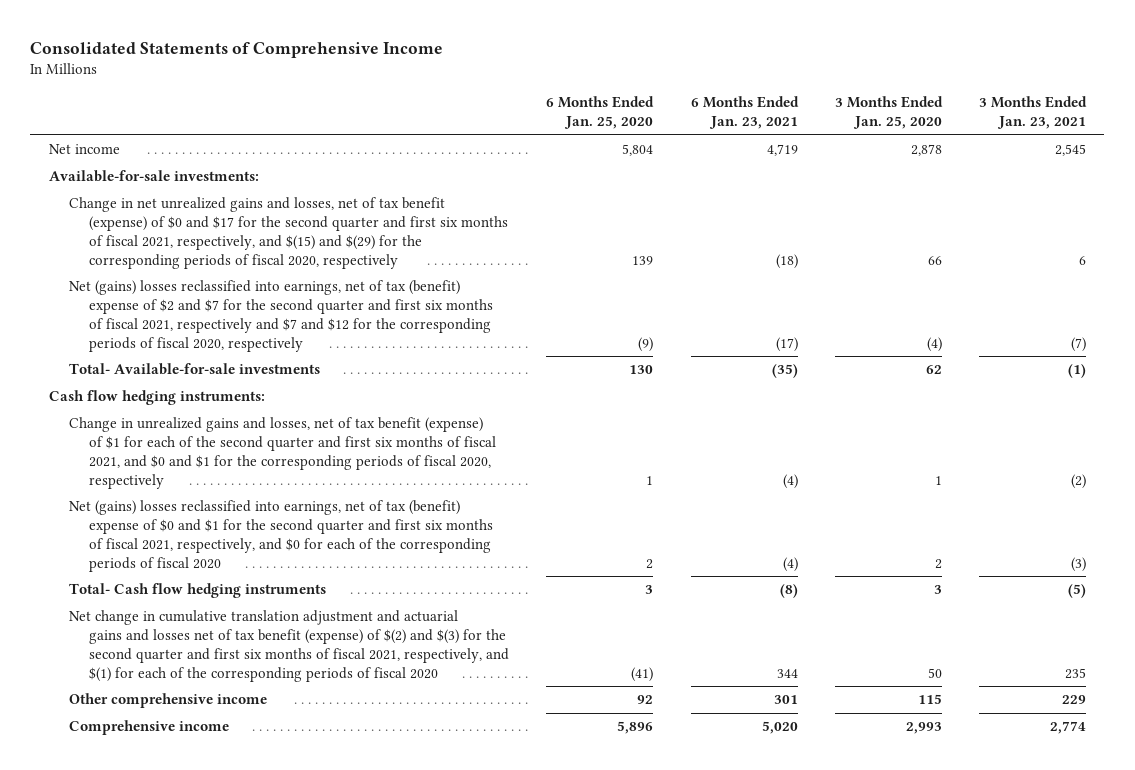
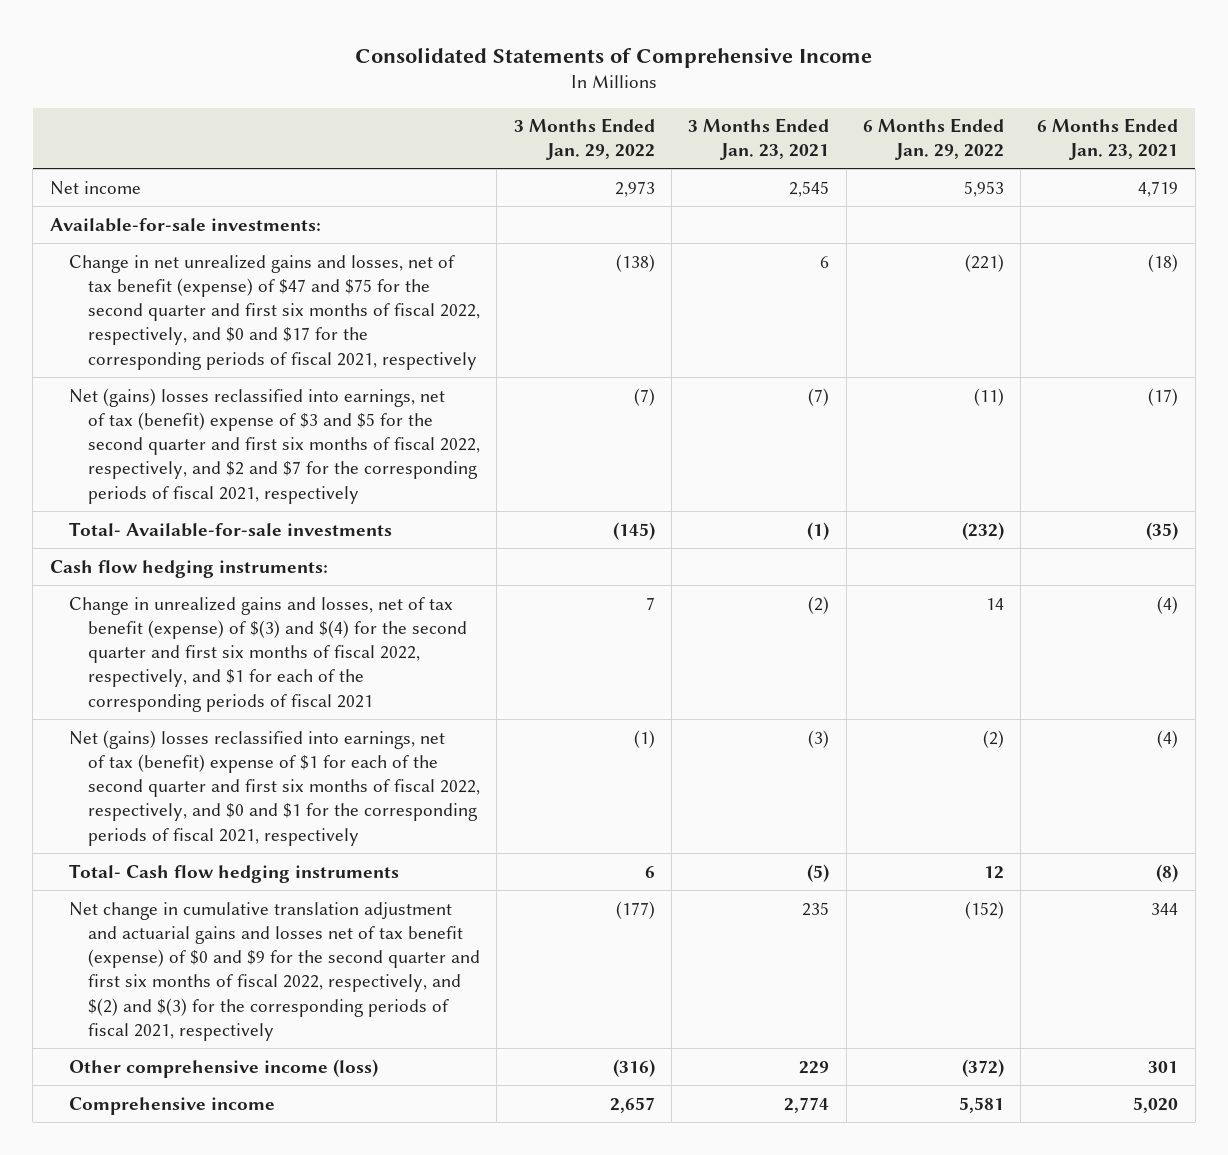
[546,96,655,130] 6 Months Ended Jan. 25, 2020 -> none
[834,96,943,130] 3 Months Ended Jan. 25, 2020 -> none
none -> [513,118,655,161] 3 Months Ended Jan. 29, 2022
none -> [862,118,1004,161] 6 Months Ended Jan. 29, 2022
[69,197,509,270] Change in net unrealized gains and losses, net of tax benefit (expense) of $0 and $17 for the second quarter and first six months of fiscal 2021, respectively, and $(15) and $(29) for the corresponding periods of fiscal 2020, respectively -> [68,254,481,370] Change in net unrealized gains and losses, net of tax benefit (expense) of $47 and $75 for the second quarter and first six months of fiscal 2022, respectively, and $0 and $17 for the corresponding periods of fiscal 2021, respectively
[69,280,494,353] Net (gains) losses reclassified into earnings, net of tax (benefit) expense of $2 and $7 for the second quarter and first six months of fiscal 2021, respectively and $7 and $12 for the corresponding periods of fiscal 2020, respectively -> [68,387,481,504] Net (gains) losses reclassified into earnings, net of tax (benefit) expense of $3 and $5 for the second quarter and first six months of fiscal 2022, respectively, and $2 and $7 for the corresponding periods of fiscal 2021, respectively
[69,417,497,490] Change in unrealized gains and losses, net of tax benefit (expense) of $1 for each of the second quarter and first six months of fiscal 2021, and $0 and $1 for the corresponding periods of fiscal 2020, respectively -> [68,596,468,712] Change in unrealized gains and losses, net of tax benefit (expense) of $(3) and $(4) for the second quarter and first six months of fiscal 2022, respectively, and $1 for each of the corresponding periods of fiscal 2021
[69,500,494,573] Net (gains) losses reclassified into earnings, net of tax (benefit) expense of $0 and $1 for the second quarter and first six months of fiscal 2021, respectively, and $0 for each of the corresponding periods of fiscal 2020 -> [68,729,481,846] Net (gains) losses reclassified into earnings, net of tax (benefit) expense of $1 for each of the second quarter and first six months of fiscal 2022, respectively, and $0 and $1 for the corresponding periods of fiscal 2021, respectively
[69,610,510,683] Net change in cumulative translation adjustment and actuarial gains and losses net of tax benefit (expense) of $(2) and $(3) for the second quarter and first six months of fiscal 2021, respectively, and $(1) for each of the corresponding periods of fiscal 2020 -> [68,901,481,1041] Net change in cumulative translation adjustment and actuarial gains and losses net of tax benefit (expense) of $0 and $9 for the second quarter and first six months of fiscal 2022, respectively, and $(2) and $(3) for the corresponding periods of fiscal 2021, respectively
[69,693,268,709] Other comprehensive income -> [68,1058,378,1078] Other comprehensive income (loss)

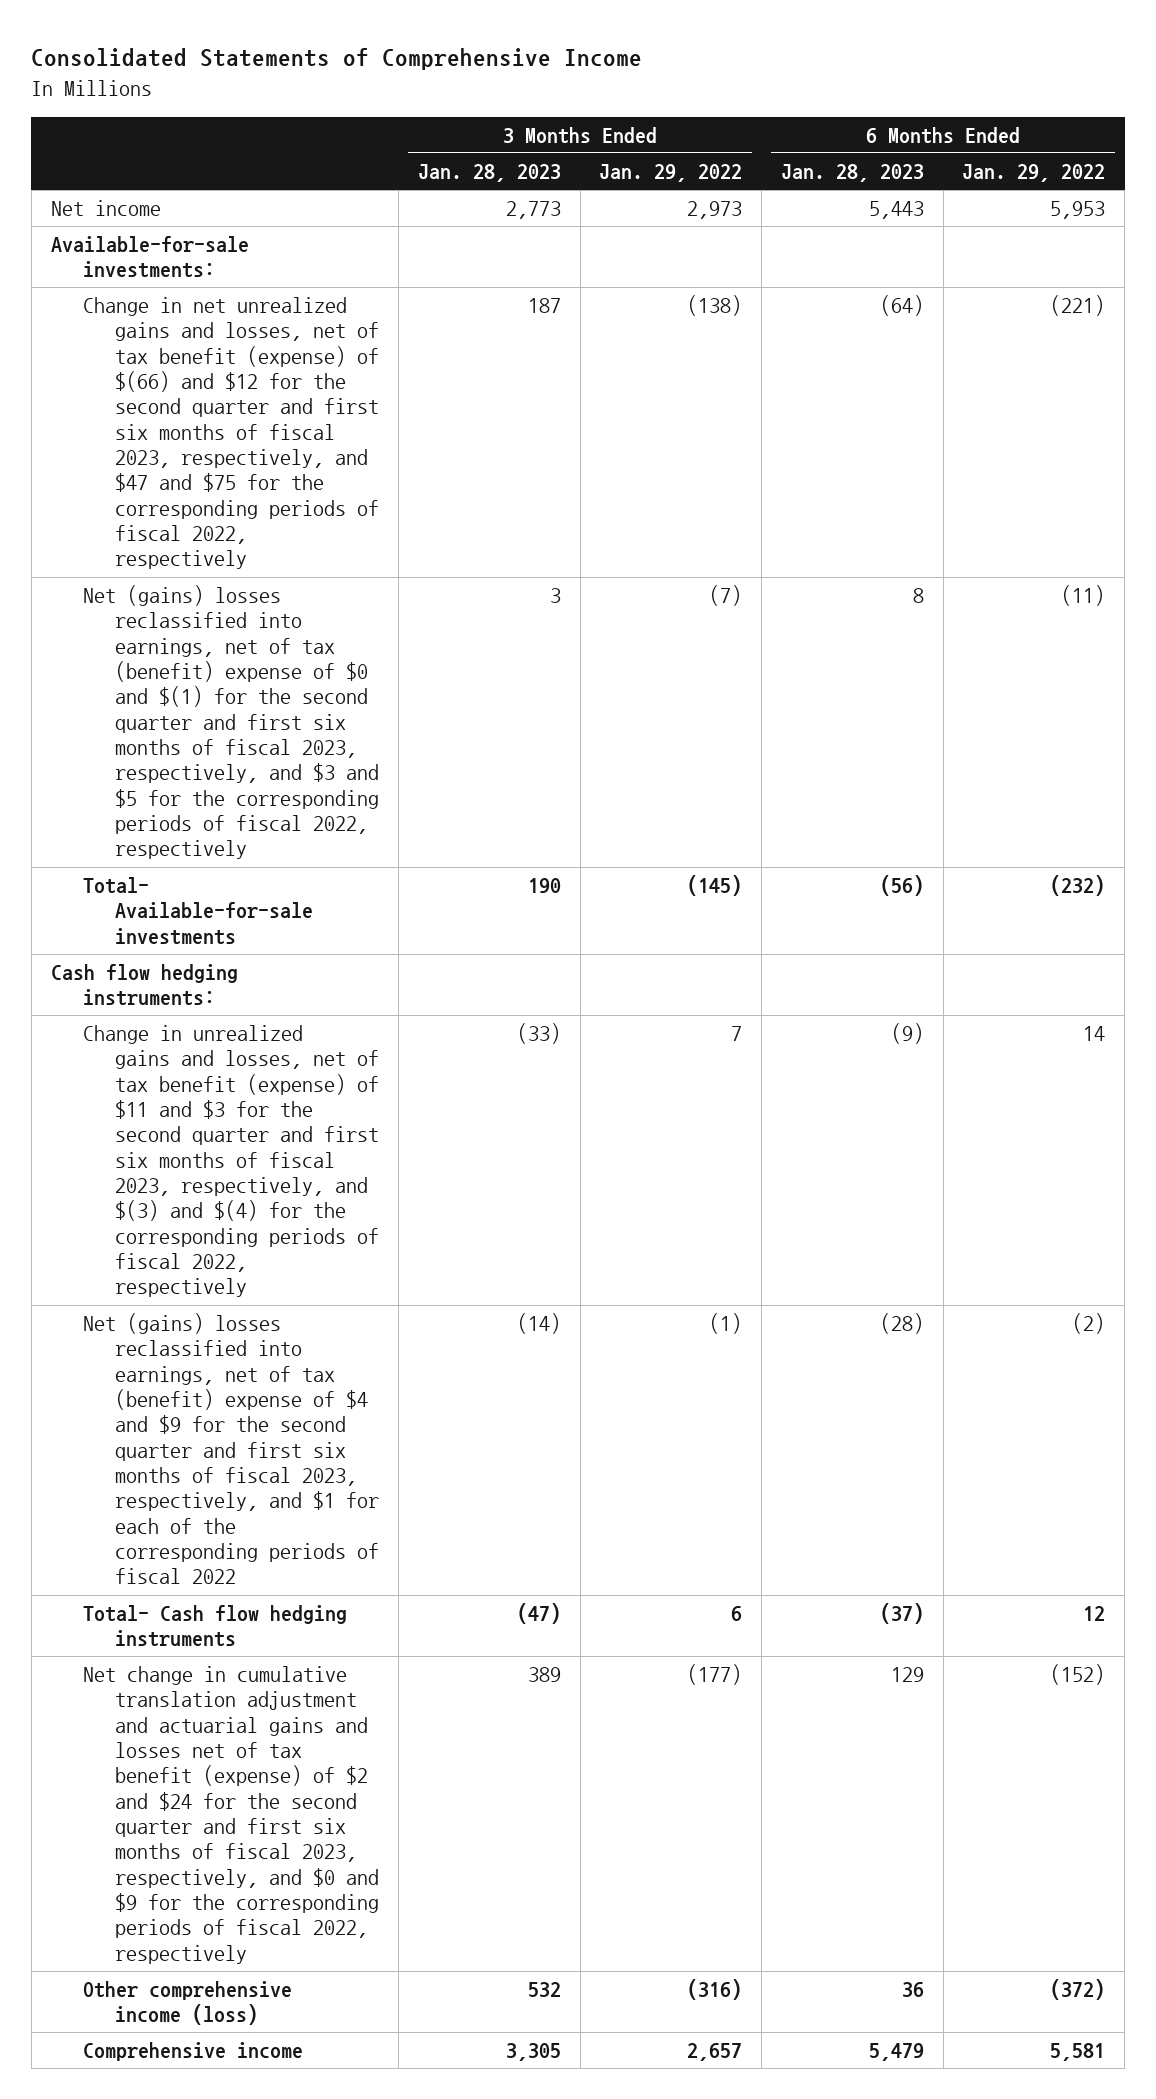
[688,118,830,161] 3 Months Ended Jan. 23, 2021 -> none
[1037,118,1179,161] 6 Months Ended Jan. 23, 2021 -> none
none -> [417,164,561,183] Jan. 28, 2023
none -> [780,164,924,183] Jan. 28, 2023
[68,254,481,370] Change in net unrealized gains and losses, net of tax benefit (expense) of $47 and $75 for the second quarter and first six months of fiscal 2022, respectively, and $0 and $17 for the corresponding periods of fiscal 2021, respectively -> [83,297,380,570] Change in net unrealized gains and losses, net of tax benefit (expense) of $(66) and $12 for the second quarter and first six months of fiscal 2023, respectively, and $47 and $75 for the corresponding periods of fiscal 2022, respectively
[68,387,481,504] Net (gains) losses reclassified into earnings, net of tax (benefit) expense of $3 and $5 for the second quarter and first six months of fiscal 2022, respectively, and $2 and $7 for the corresponding periods of fiscal 2021, respectively -> [83,585,380,860] Net (gains) losses reclassified into earnings, net of tax (benefit) expense of $0 and $(1) for the second quarter and first six months of fiscal 2023, respectively, and $3 and $5 for the corresponding periods of fiscal 2022, respectively
[68,596,468,712] Change in unrealized gains and losses, net of tax benefit (expense) of $(3) and $(4) for the second quarter and first six months of fiscal 2022, respectively, and $1 for each of the corresponding periods of fiscal 2021 -> [83,1025,380,1298] Change in unrealized gains and losses, net of tax benefit (expense) of $11 and $3 for the second quarter and first six months of fiscal 2023, respectively, and $(3) and $(4) for the corresponding periods of fiscal 2022, respectively
[68,729,481,846] Net (gains) losses reclassified into earnings, net of tax (benefit) expense of $1 for each of the second quarter and first six months of fiscal 2022, respectively, and $0 and $1 for the corresponding periods of fiscal 2021, respectively -> [83,1313,380,1585] Net (gains) losses reclassified into earnings, net of tax (benefit) expense of $4 and $9 for the second quarter and first six months of fiscal 2023, respectively, and $1 for each of the corresponding periods of fiscal 2022
[68,901,481,1041] Net change in cumulative translation adjustment and actuarial gains and losses net of tax benefit (expense) of $0 and $9 for the second quarter and first six months of fiscal 2022, respectively, and $(2) and $(3) for the corresponding periods of fiscal 2021, respectively -> [83,1666,380,1964] Net change in cumulative translation adjustment and actuarial gains and losses net of tax benefit (expense) of $2 and $24 for the second quarter and first six months of fiscal 2023, respectively, and $0 and $9 for the corresponding periods of fiscal 2022, respectively

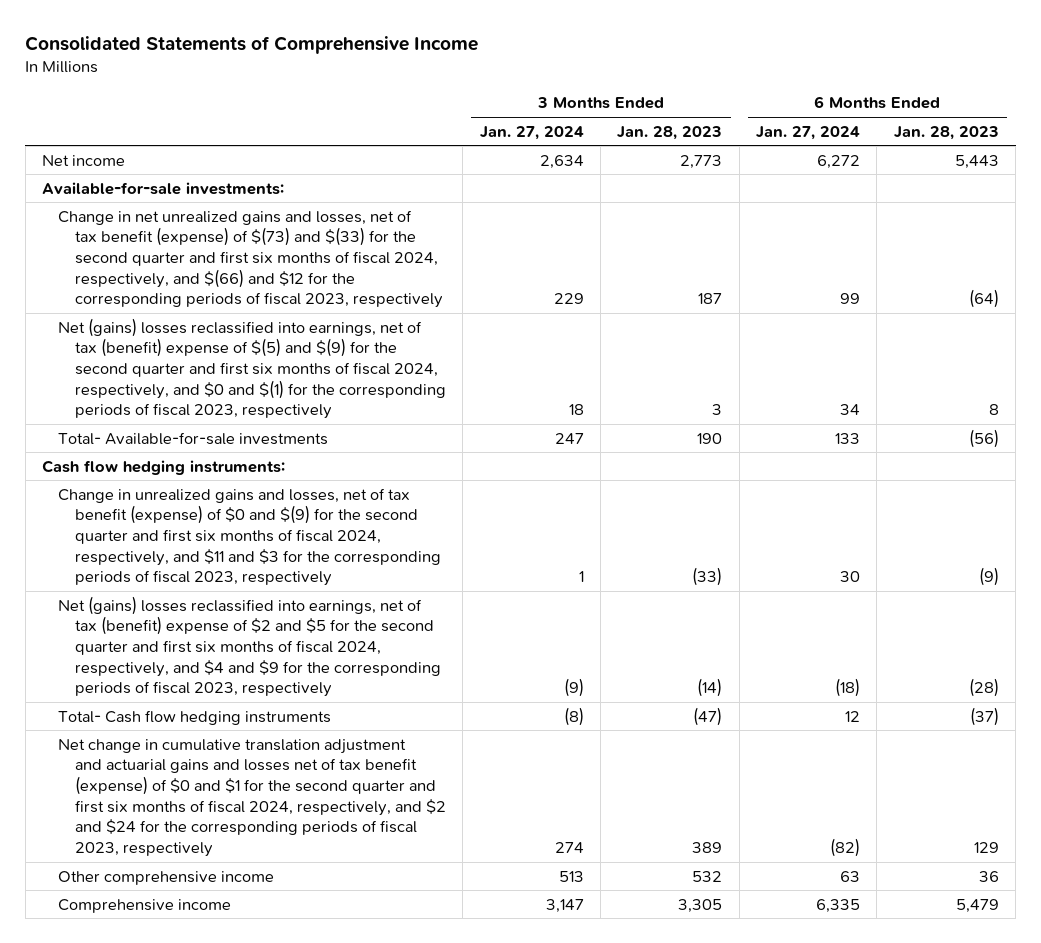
[599,164,743,183] Jan. 29, 2022 -> none
[962,164,1106,183] Jan. 29, 2022 -> none
none -> [479,125,584,140] Jan. 27, 2024
none -> [756,125,861,140] Jan. 27, 2024
[83,297,380,570] Change in net unrealized gains and losses, net of tax benefit (expense) of $(66) and $12 for the second quarter and first six months of fiscal 2023, respectively, and $47 and $75 for the corresponding periods of fiscal 2022, respectively -> [58,209,444,309] Change in net unrealized gains and losses, net of tax benefit (expense) of $(73) and $(33) for the second quarter and first six months of fiscal 2024, respectively, and $(66) and $12 for the corresponding periods of fiscal 2023, respectively
[83,585,380,860] Net (gains) losses reclassified into earnings, net of tax (benefit) expense of $0 and $(1) for the second quarter and first six months of fiscal 2023, respectively, and $3 and $5 for the corresponding periods of fiscal 2022, respectively -> [58,317,447,420] Net (gains) losses reclassified into earnings, net of tax (benefit) expense of $(5) and $(9) for the second quarter and first six months of fiscal 2024, respectively, and $0 and $(1) for the corresponding periods of fiscal 2023, respectively
[83,1025,380,1298] Change in unrealized gains and losses, net of tax benefit (expense) of $11 and $3 for the second quarter and first six months of fiscal 2023, respectively, and $(3) and $(4) for the corresponding periods of fiscal 2022, respectively -> [58,487,442,587] Change in unrealized gains and losses, net of tax benefit (expense) of $0 and $(9) for the second quarter and first six months of fiscal 2024, respectively, and $11 and $3 for the corresponding periods of fiscal 2023, respectively
[83,1313,380,1585] Net (gains) losses reclassified into earnings, net of tax (benefit) expense of $4 and $9 for the second quarter and first six months of fiscal 2023, respectively, and $1 for each of the corresponding periods of fiscal 2022 -> [58,595,442,698] Net (gains) losses reclassified into earnings, net of tax (benefit) expense of $2 and $5 for the second quarter and first six months of fiscal 2024, respectively, and $4 and $9 for the corresponding periods of fiscal 2023, respectively
[83,1666,380,1964] Net change in cumulative translation adjustment and actuarial gains and losses net of tax benefit (expense) of $2 and $24 for the second quarter and first six months of fiscal 2023, respectively, and $0 and $9 for the corresponding periods of fiscal 2022, respectively -> [58,738,447,857] Net change in cumulative translation adjustment and actuarial gains and losses net of tax benefit (expense) of $0 and $1 for the second quarter and first six months of fiscal 2024, respectively, and $2 and $24 for the corresponding periods of fiscal 2023, respectively
[83,1981,293,2026] Other comprehensive income (loss) -> [58,870,275,885] Other comprehensive income

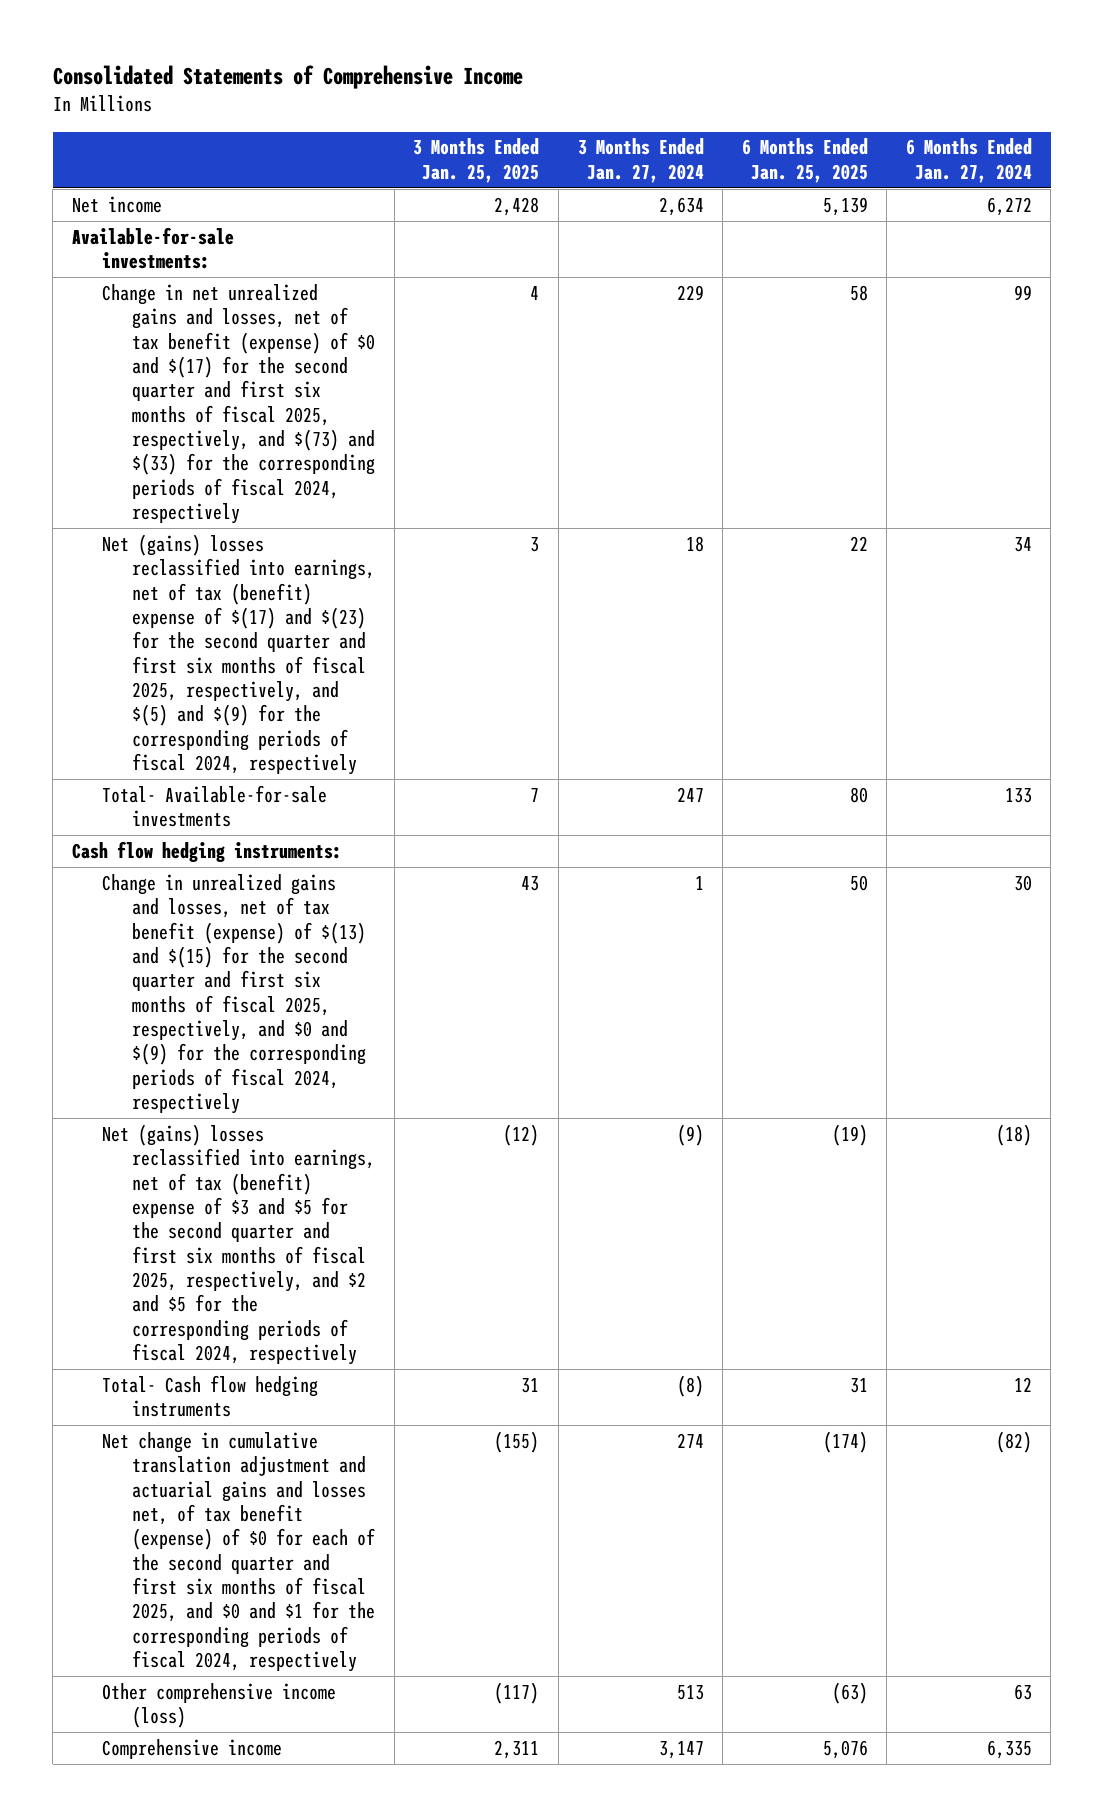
[617,125,723,140] Jan. 28, 2023 -> none
[893,125,999,140] Jan. 28, 2023 -> none
none -> [413,138,540,183] 3 Months Ended Jan. 25, 2025
none -> [741,138,868,183] 6 Months Ended Jan. 25, 2025
[58,209,444,309] Change in net unrealized gains and losses, net of tax benefit (expense) of $(73) and $(33) for the second quarter and first six months of fiscal 2024, respectively, and $(66) and $12 for the corresponding periods of fiscal 2023, respectively -> [102,283,376,525] Change in net unrealized gains and losses, net of tax benefit (expense) of $0 and $(17) for the second quarter and first six months of fiscal 2025, respectively, and $(73) and $(33) for the corresponding periods of fiscal 2024, respectively
[58,317,447,420] Net (gains) losses reclassified into earnings, net of tax (benefit) expense of $(5) and $(9) for the second quarter and first six months of fiscal 2024, respectively, and $0 and $(1) for the corresponding periods of fiscal 2023, respectively -> [102,533,376,776] Net (gains) losses reclassified into earnings, net of tax (benefit) expense of $(17) and $(23) for the second quarter and first six months of fiscal 2025, respectively, and $(5) and $(9) for the corresponding periods of fiscal 2024, respectively
[58,487,442,587] Change in unrealized gains and losses, net of tax benefit (expense) of $0 and $(9) for the second quarter and first six months of fiscal 2024, respectively, and $11 and $3 for the corresponding periods of fiscal 2023, respectively -> [102,873,367,1115] Change in unrealized gains and losses, net of tax benefit (expense) of $(13) and $(15) for the second quarter and first six months of fiscal 2025, respectively, and $0 and $(9) for the corresponding periods of fiscal 2024, respectively
[58,595,442,698] Net (gains) losses reclassified into earnings, net of tax (benefit) expense of $2 and $5 for the second quarter and first six months of fiscal 2024, respectively, and $4 and $9 for the corresponding periods of fiscal 2023, respectively -> [102,1123,376,1366] Net (gains) losses reclassified into earnings, net of tax (benefit) expense of $3 and $5 for the second quarter and first six months of fiscal 2025, respectively, and $2 and $5 for the corresponding periods of fiscal 2024, respectively
[58,738,447,857] Net change in cumulative translation adjustment and actuarial gains and losses net of tax benefit (expense) of $0 and $1 for the second quarter and first six months of fiscal 2024, respectively, and $2 and $24 for the corresponding periods of fiscal 2023, respectively -> [102,1431,376,1673] Net change in cumulative translation adjustment and actuarial gains and losses net, of tax benefit (expense) of $0 for each of the second quarter and first six months of fiscal 2025, and $0 and $1 for the corresponding periods of fiscal 2024, respectively
[58,870,275,885] Other comprehensive income -> [102,1682,337,1729] Other comprehensive income (loss)

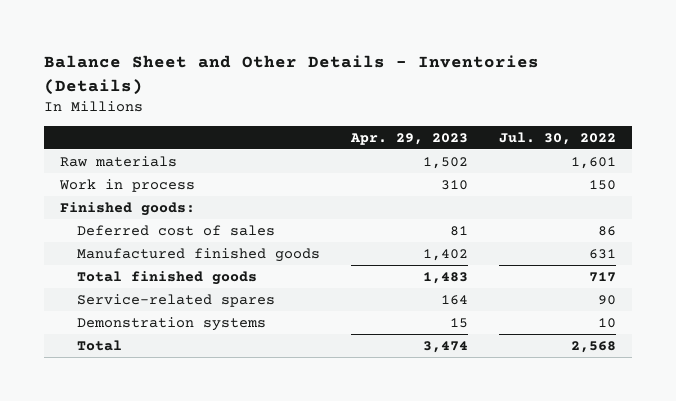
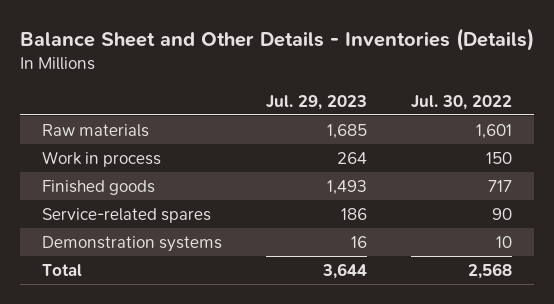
[349,132,468,145] Apr. 29, 2023 -> none
none -> [265,94,367,110] Jul. 29, 2023
[59,201,195,216] Finished goods: -> none
[76,224,275,236] Deferred cost of sales -> none
[76,247,320,262] Manufactured finished goods -> none
[76,270,257,285] Total finished goods -> [41,180,155,196] Finished goods

